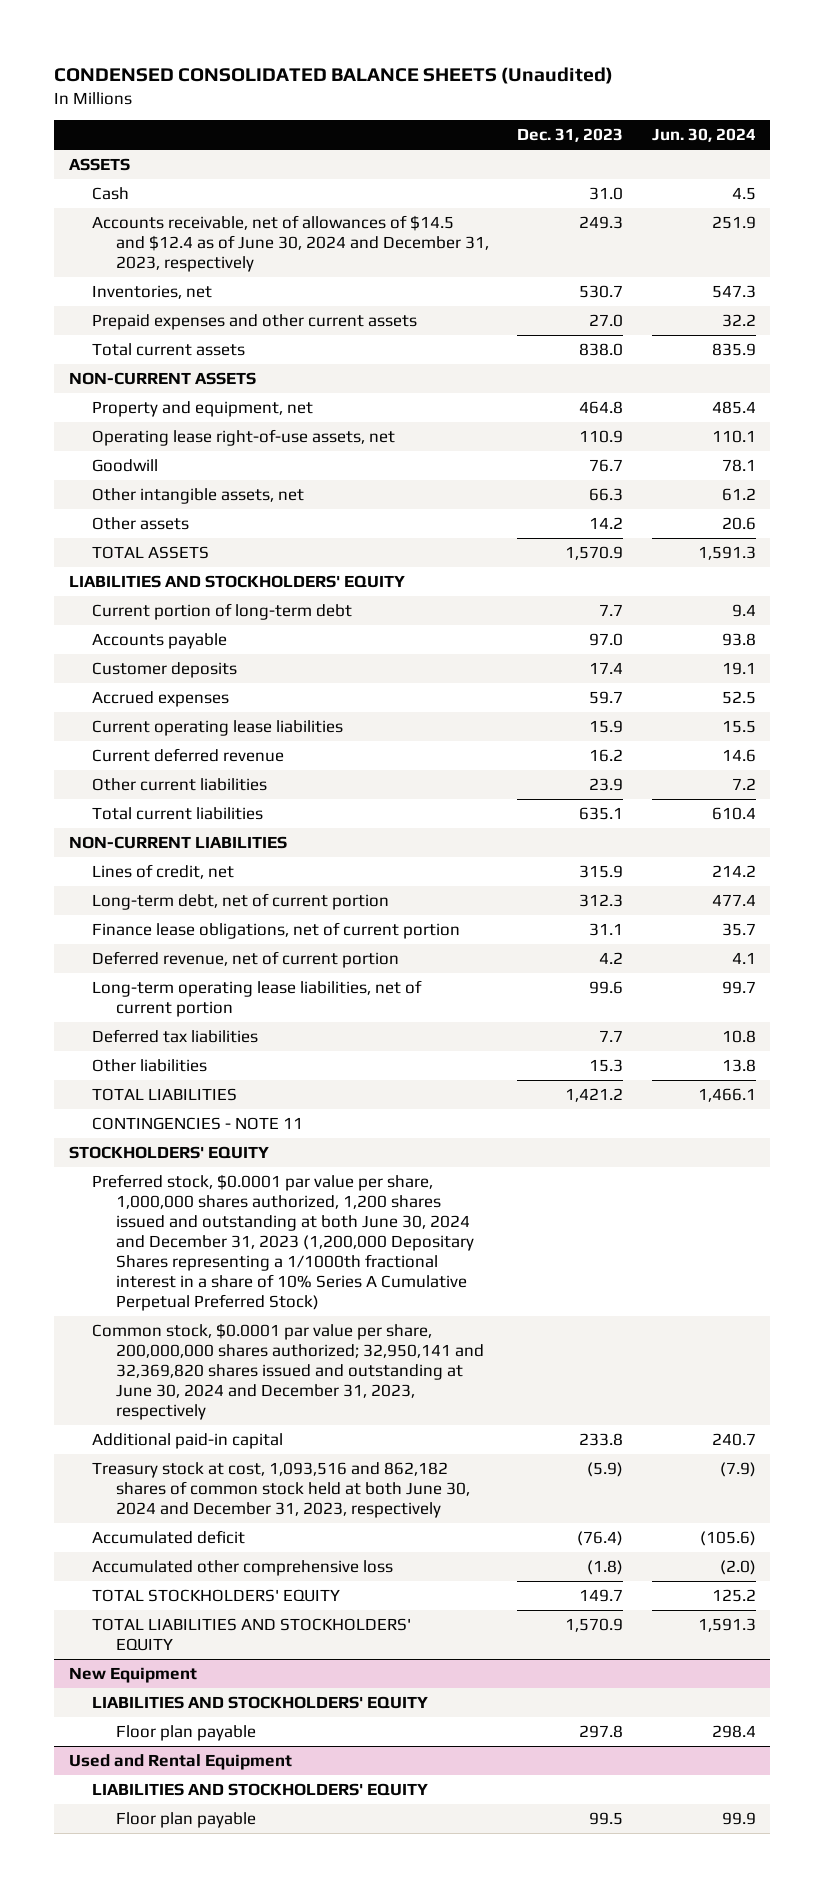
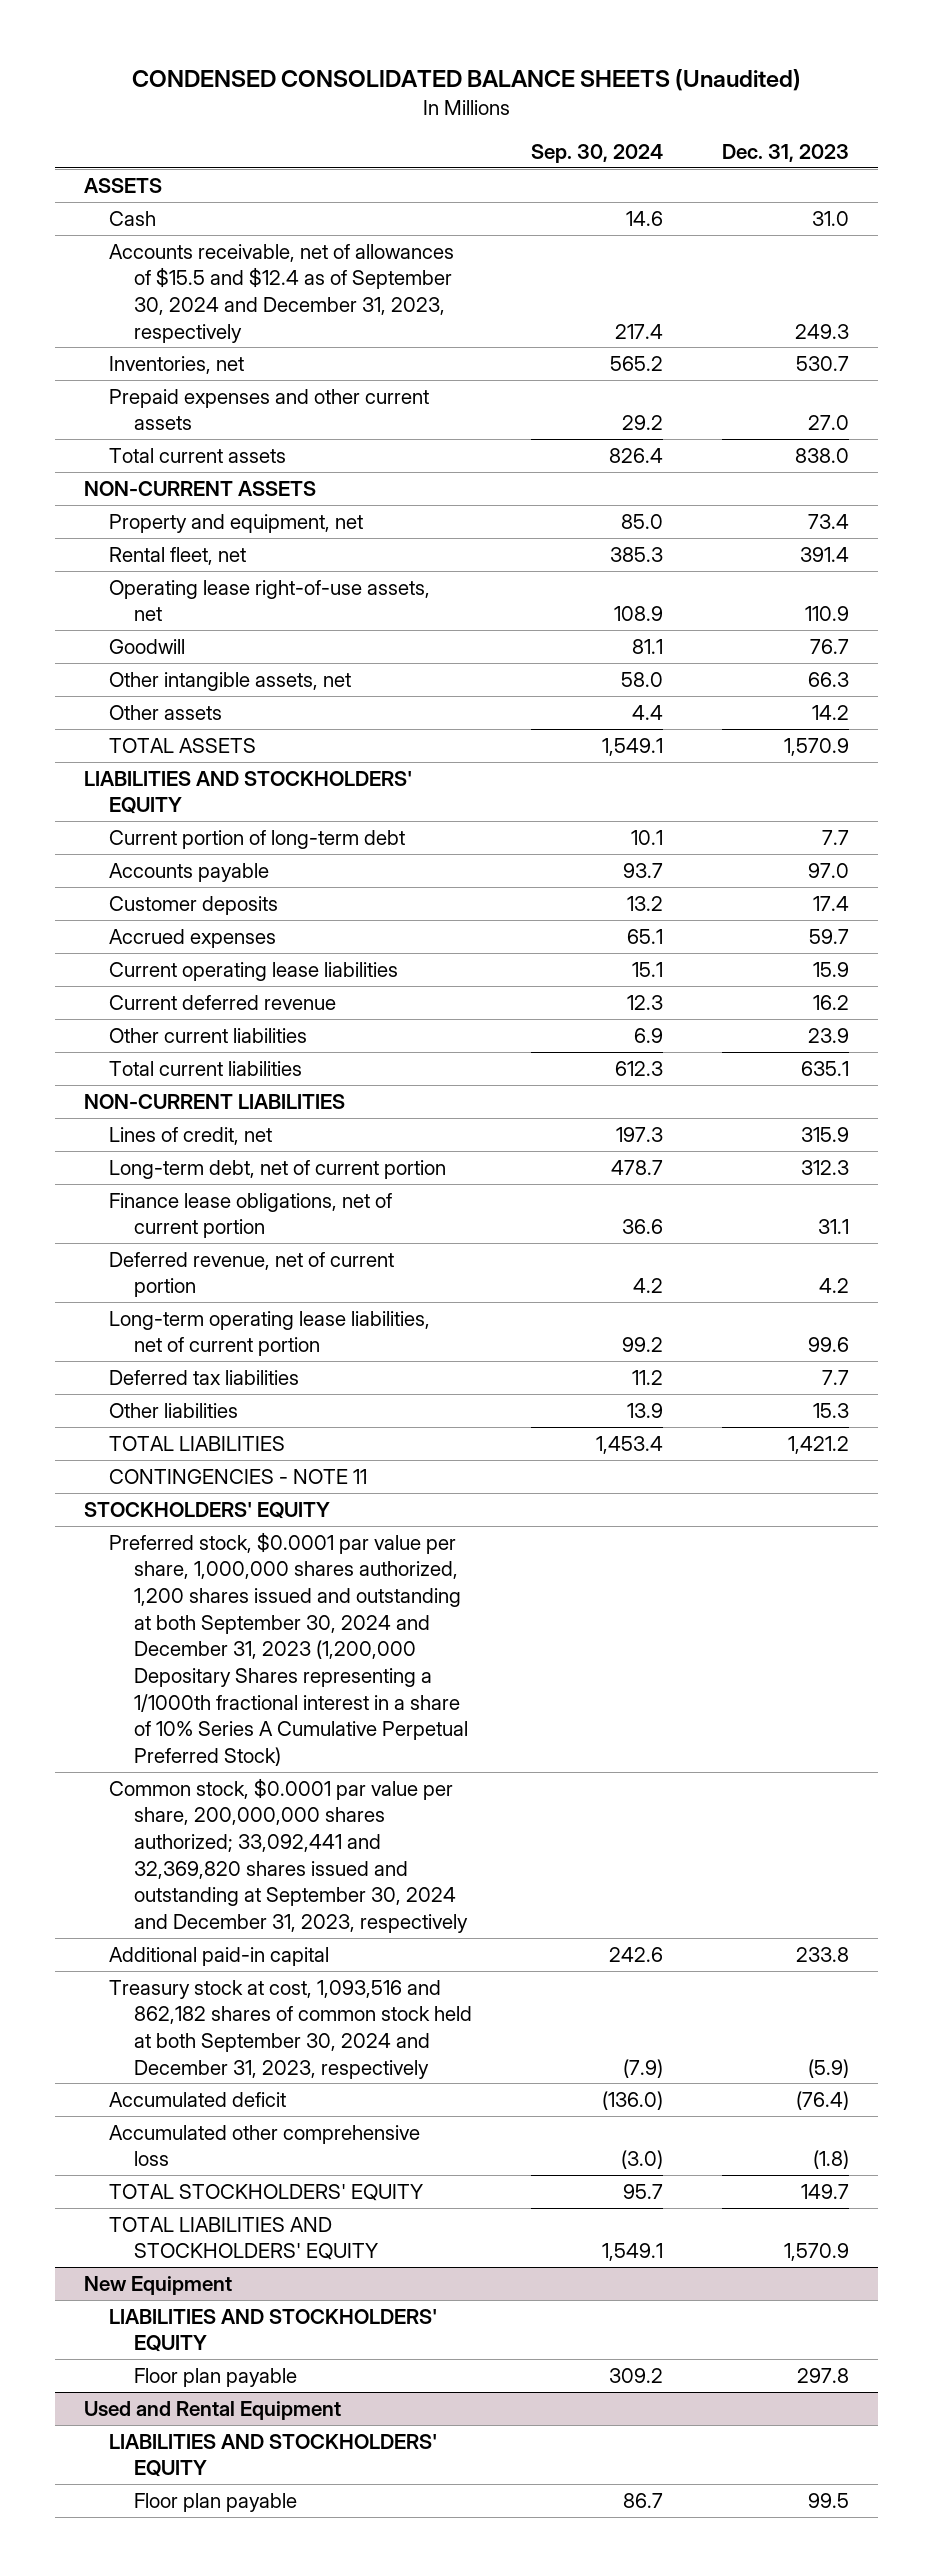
[651,128,756,143] Jun. 30, 2024 -> none
none -> [530,143,663,163] Sep. 30, 2024
[92,214,490,272] Accounts receivable, net of allowances of $14.5 and $12.4 as of June 30, 2024 and December 31, 2023, respectively -> [109,243,455,343] Accounts receivable, net of allowances of $15.5 and $12.4 as of September 30, 2024 and December 31, 2023, respectively
[579,400,624,414] 464.8 -> [807,513,849,529] 73.4
none -> [109,546,247,565] Rental fleet, net
[92,1173,475,1311] Preferred stock, $0.0001 par value per share, 1,000,000 shares authorized, 1,200 shares issued and outstanding at both June 30, 2024 and December 31, 2023 (1,200,000 Depositary Shares representing a 1/1000th fractional interest in a share of 10% Series A Cumulative Perpetual Preferred Stock) -> [109,1531,469,1767] Preferred stock, $0.0001 par value per share, 1,000,000 shares authorized, 1,200 shares issued and outstanding at both September 30, 2024 and December 31, 2023 (1,200,000 Depositary Shares representing a 1/1000th fractional interest in a share of 10% Series A Cumulative Perpetual Preferred Stock)
[92,1322,485,1420] Common stock, $0.0001 par value per share, 200,000,000 shares authorized; 32,950,141 and 32,369,820 shares issued and outstanding at June 30, 2024 and December 31, 2023, respectively -> [109,1777,469,1934] Common stock, $0.0001 par value per share, 200,000,000 shares authorized; 33,092,441 and 32,369,820 shares issued and outstanding at September 30, 2024 and December 31, 2023, respectively
[92,1461,471,1518] Treasury stock at cost, 1,093,516 and 862,182 shares of common stock held at both June 30, 2024 and December 31, 2023, respectively -> [109,1979,473,2079] Treasury stock at cost, 1,093,516 and 862,182 shares of common stock held at both September 30, 2024 and December 31, 2023, respectively

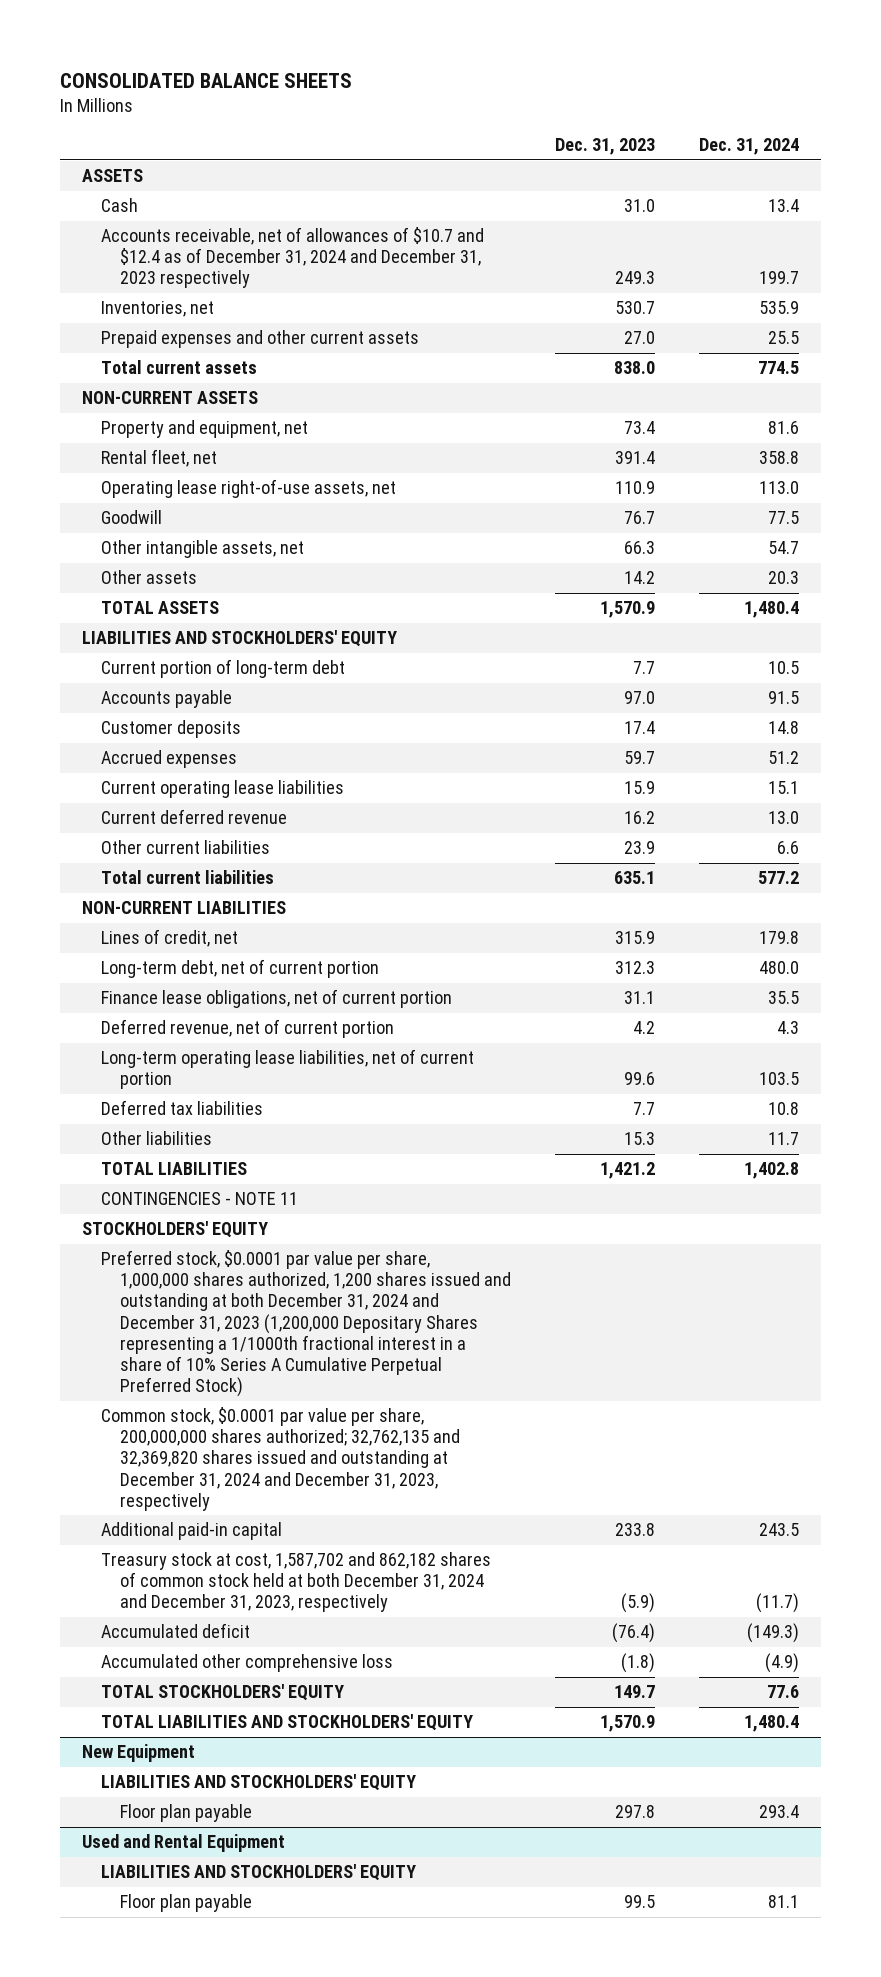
[131,68,801,91] CONDENSED CONSOLIDATED BALANCE SHEETS (Unaudited) -> [60,72,353,88] CONSOLIDATED BALANCE SHEETS
[530,143,663,163] Sep. 30, 2024 -> none
none -> [699,138,800,156] Dec. 31, 2024
[109,243,455,343] Accounts receivable, net of allowances of $15.5 and $12.4 as of September 30, 2024 and December 31, 2023, respectively -> [101,227,485,289] Accounts receivable, net of allowances of $10.7 and $12.4 as of December 31, 2024 and December 31, 2023 respectively
[109,1531,469,1767] Preferred stock, $0.0001 par value per share, 1,000,000 shares authorized, 1,200 shares issued and outstanding at both September 30, 2024 and December 31, 2023 (1,200,000 Depositary Shares representing a 1/1000th fractional interest in a share of 10% Series A Cumulative Perpetual Preferred Stock) -> [101,1250,512,1397] Preferred stock, $0.0001 par value per share, 1,000,000 shares authorized, 1,200 shares issued and outstanding at both December 31, 2024 and December 31, 2023 (1,200,000 Depositary Shares representing a 1/1000th fractional interest in a share of 10% Series A Cumulative Perpetual Preferred Stock)
[109,1777,469,1934] Common stock, $0.0001 par value per share, 200,000,000 shares authorized; 33,092,441 and 32,369,820 shares issued and outstanding at September 30, 2024 and December 31, 2023, respectively -> [101,1407,461,1511] Common stock, $0.0001 par value per share, 200,000,000 shares authorized; 32,762,135 and 32,369,820 shares issued and outstanding at December 31, 2024 and December 31, 2023, respectively
[109,1979,473,2079] Treasury stock at cost, 1,093,516 and 862,182 shares of common stock held at both September 30, 2024 and December 31, 2023, respectively -> [101,1552,492,1613] Treasury stock at cost, 1,587,702 and 862,182 shares of common stock held at both December 31, 2024 and December 31, 2023, respectively

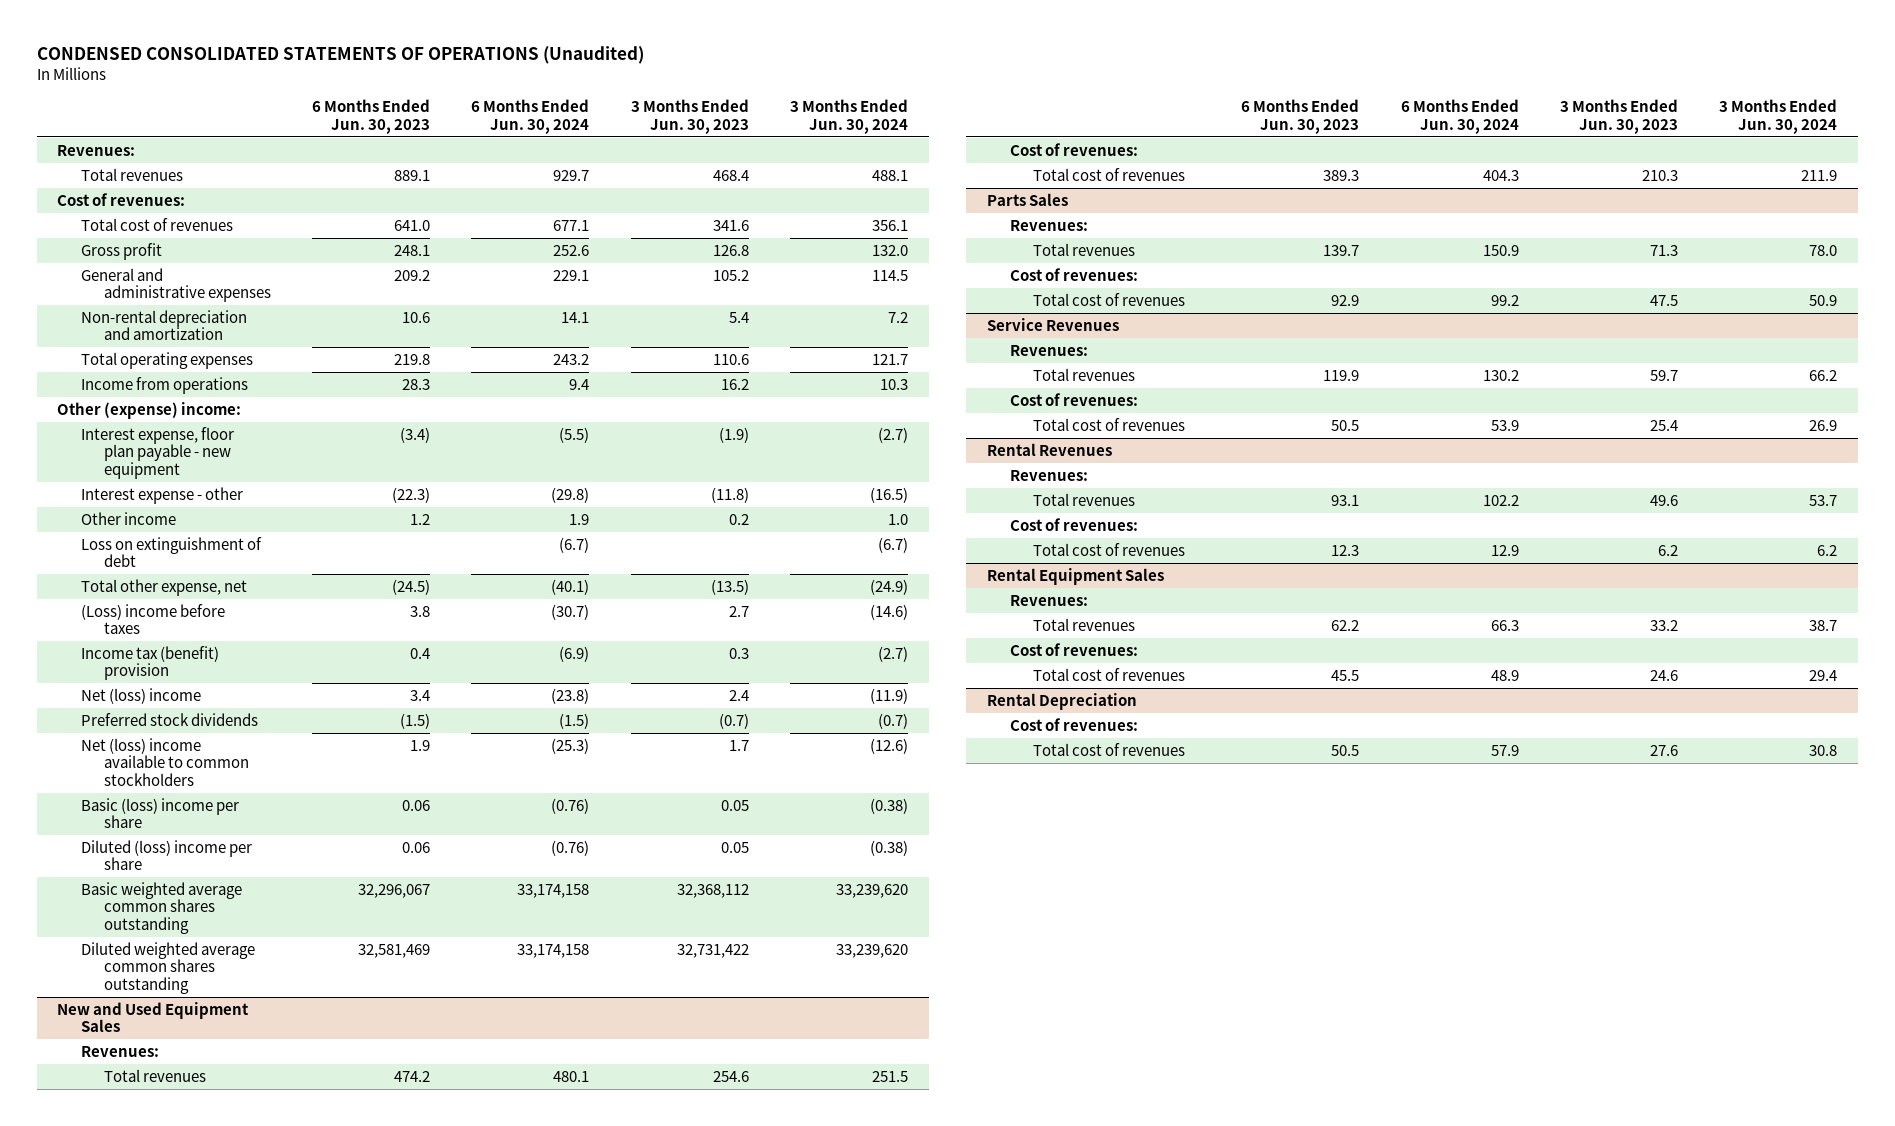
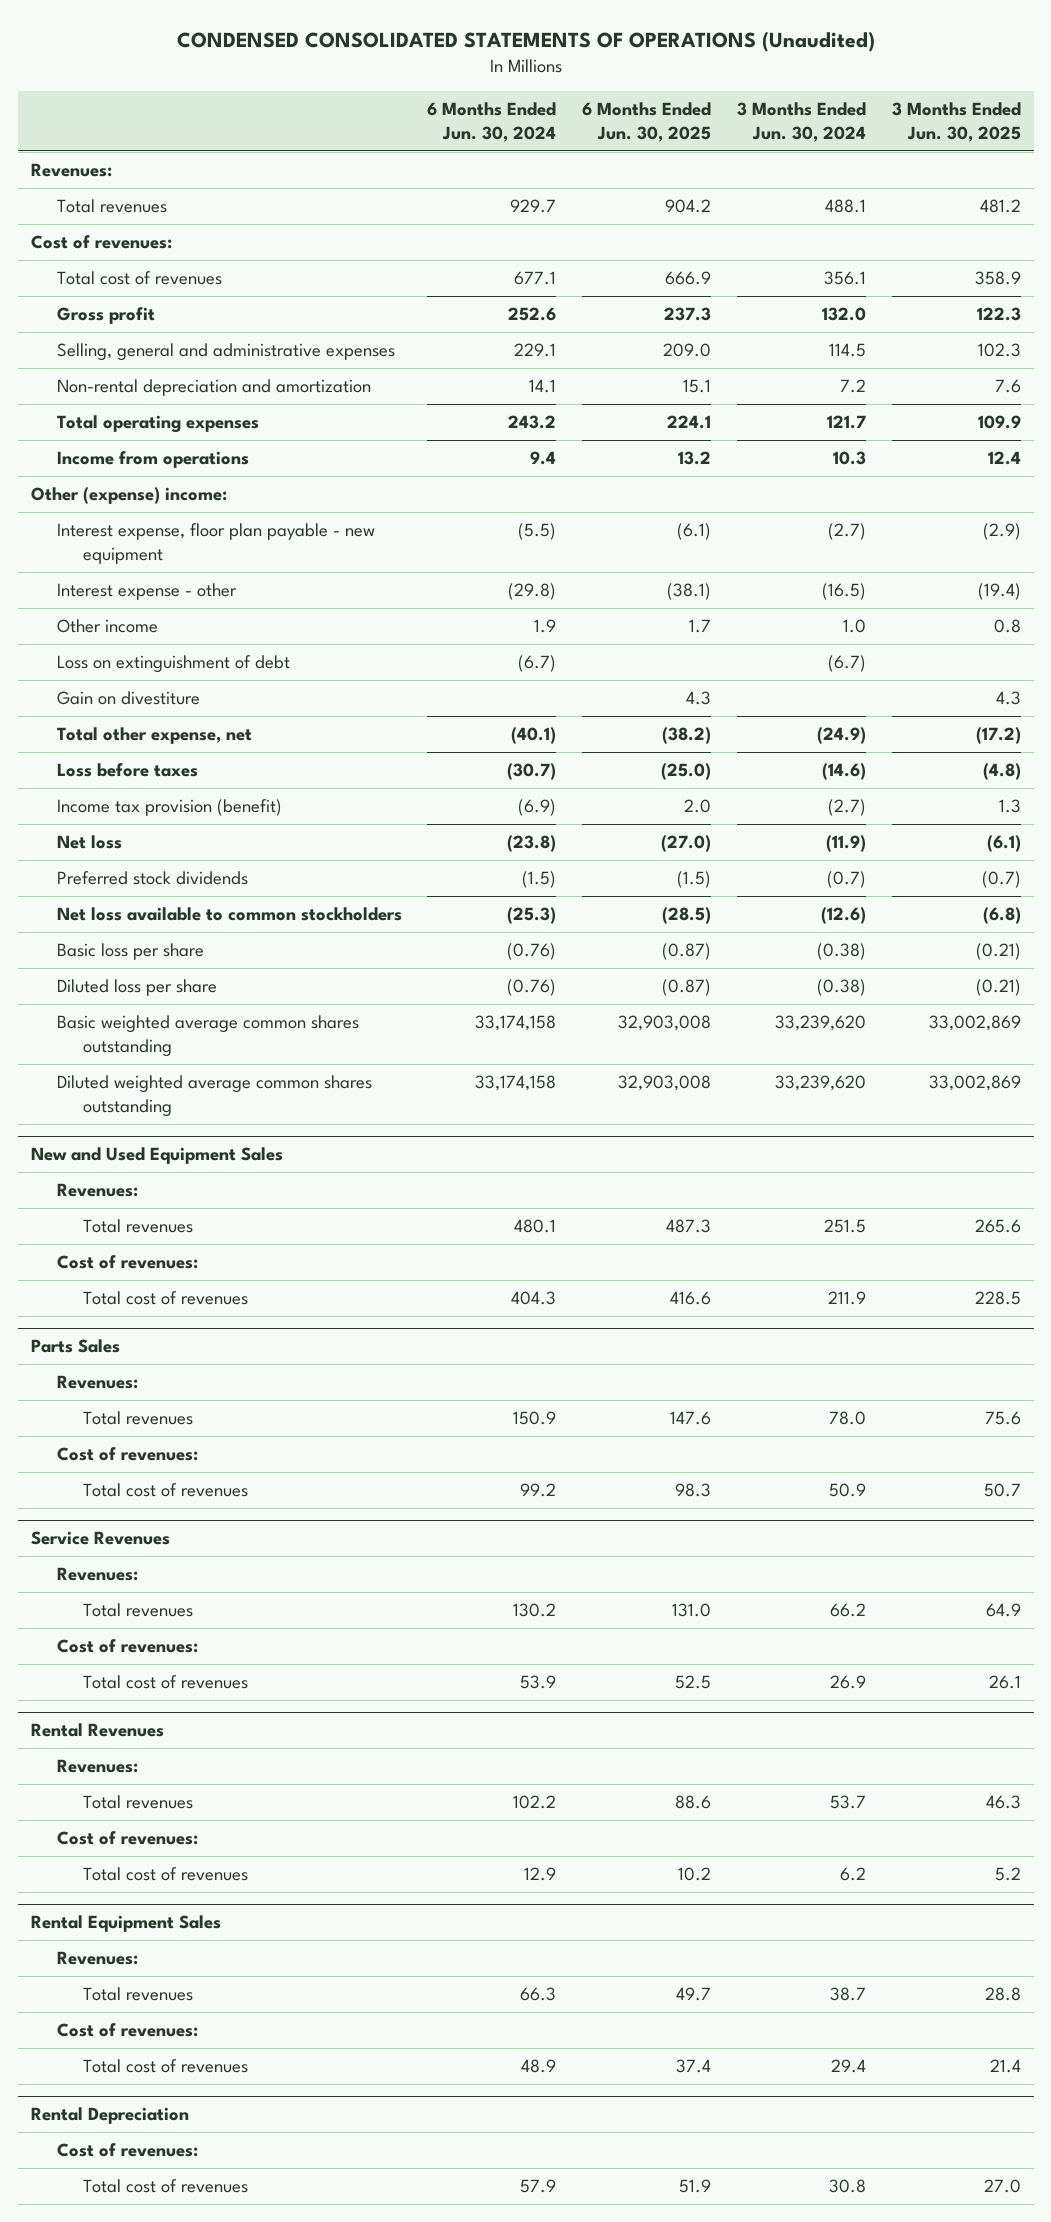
[312,99,431,134] 6 Months Ended Jun. 30, 2023 -> none
[630,99,749,134] 3 Months Ended Jun. 30, 2023 -> none
none -> [582,101,712,142] 6 Months Ended Jun. 30, 2025
none -> [891,101,1021,142] 3 Months Ended Jun. 30, 2025
[80,267,271,303] General and administrative expenses -> [56,343,395,362] Selling, general and administrative expenses
none -> [56,691,200,706] Gain on divestiture
[80,603,225,635] (Loss) income before taxes -> [56,763,198,778] Loss before taxes
[80,645,219,681] Income tax (benefit) provision -> [56,799,282,817] Income tax provision (benefit)
[80,687,201,704] Net (loss) income -> [56,835,122,850] Net loss
[80,737,249,786] Net (loss) income available to common stockholders -> [56,907,402,922] Net loss available to common stockholders
[80,797,239,829] Basic (loss) income per share -> [56,943,204,961] Basic loss per share
[80,839,252,871] Diluted (loss) income per share -> [56,979,217,997] Diluted loss per share

